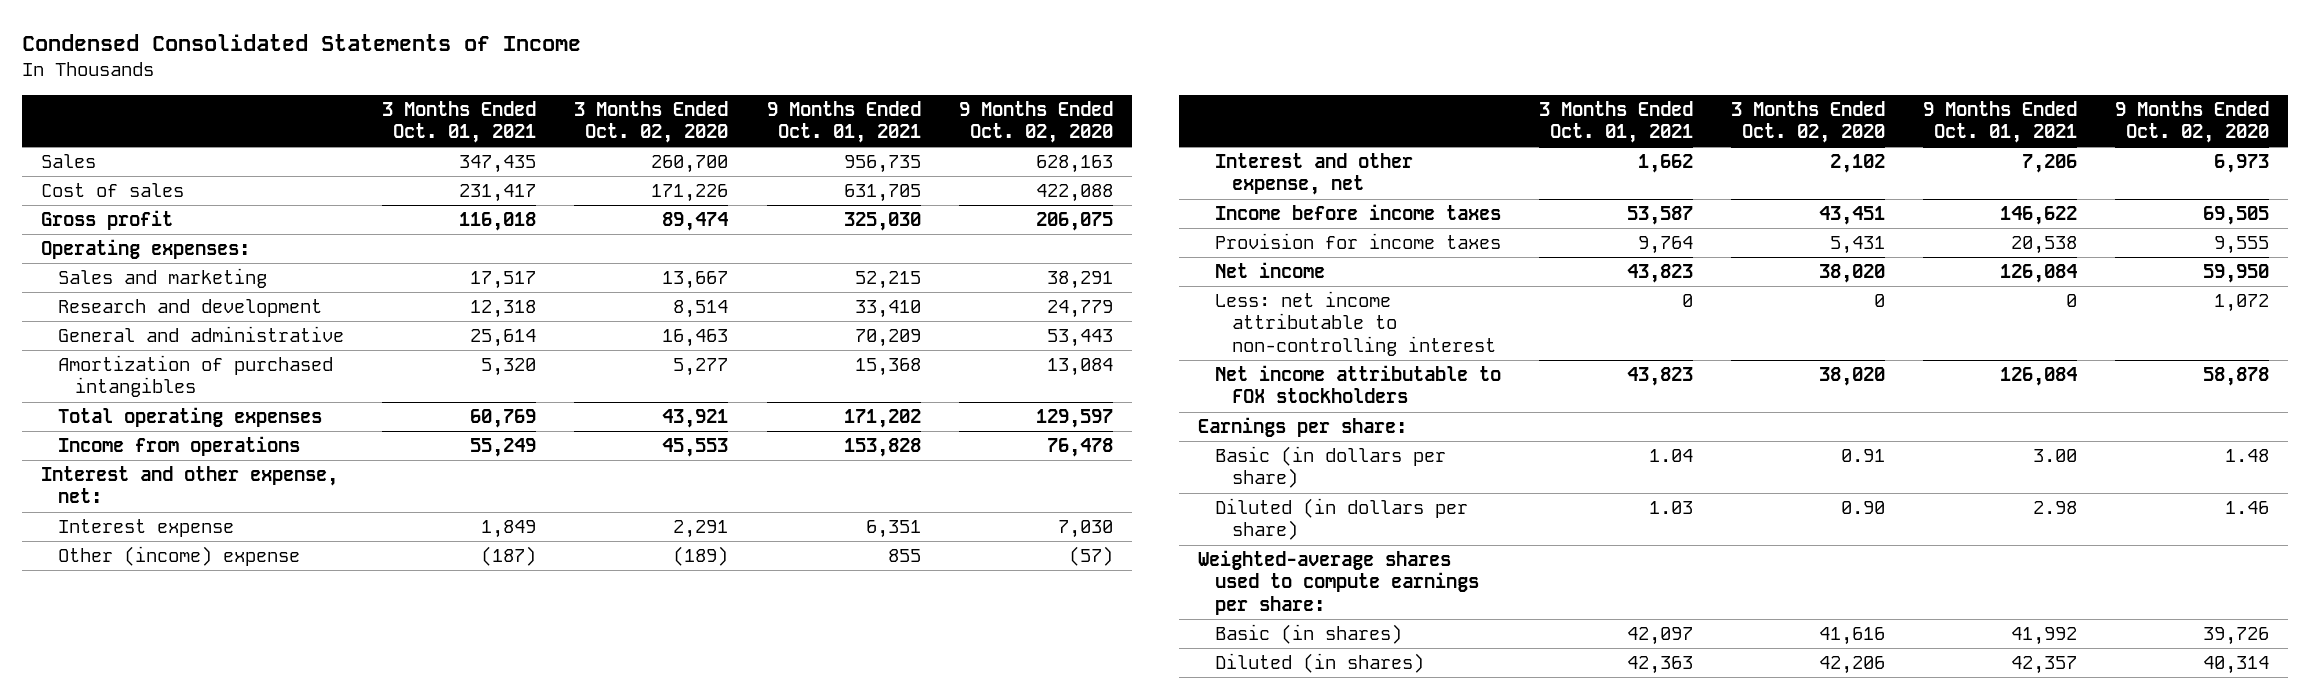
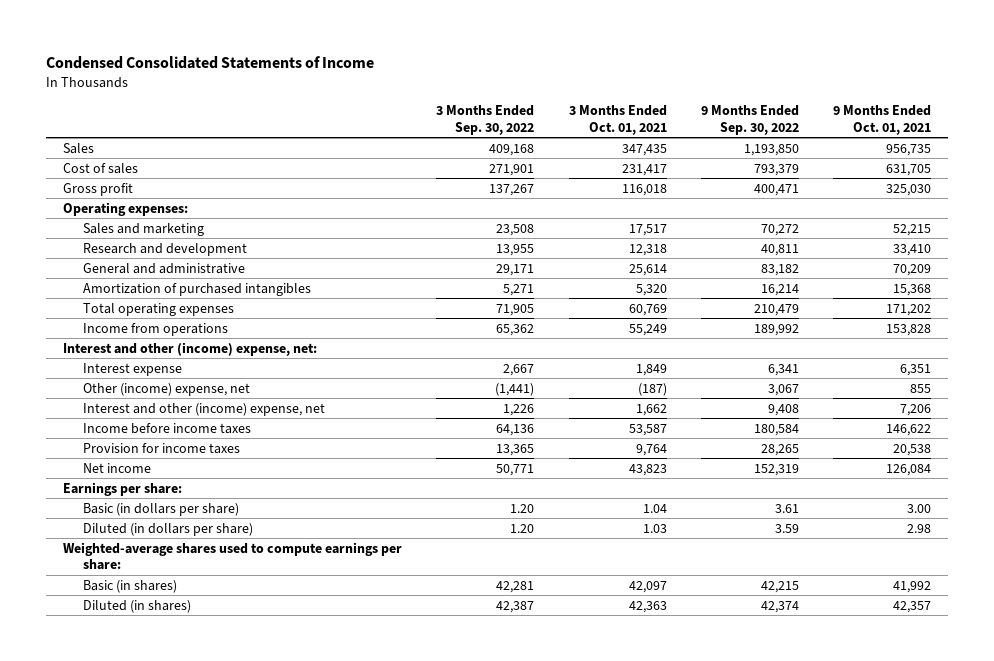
[574,100,729,144] 3 Months Ended Oct. 02, 2020 -> none
[958,100,1113,144] 9 Months Ended Oct. 02, 2020 -> none
none -> [436,105,535,135] 3 Months Ended Sep. 30, 2022
none -> [700,105,799,135] 9 Months Ended Sep. 30, 2022
[41,466,339,504] Interest and other expense, net: -> [63,341,318,356] Interest and other (income) expense, net:
[58,546,301,567] Other (income) expense -> [82,382,250,396] Other (income) expense, net
[1214,153,1413,196] Interest and other expense, net -> [82,402,325,416] Interest and other (income) expense, net
[1214,291,1496,356] Less: net income attributable to non-controlling interest -> none
[1214,365,1501,404] Net income attributable to FOX stockholders -> none

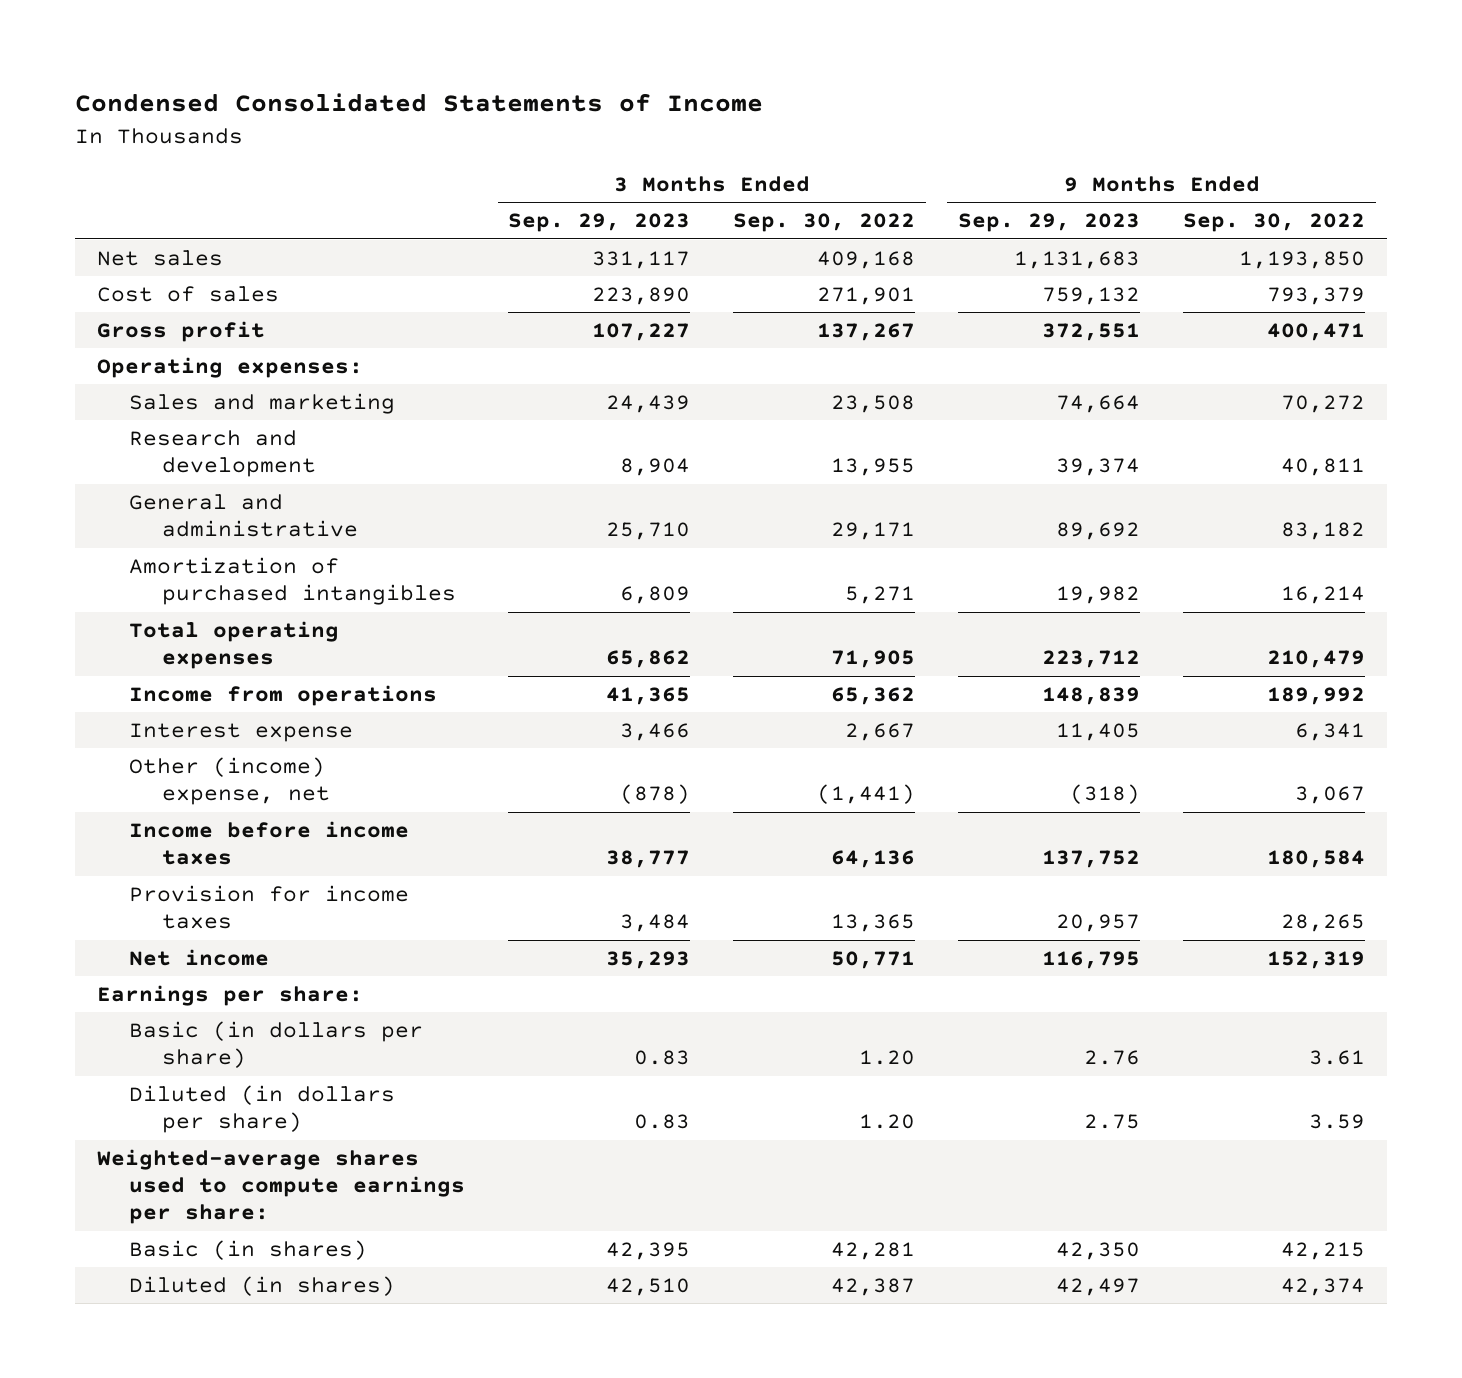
[568,105,667,135] 3 Months Ended Oct. 01, 2021 -> none
[832,105,931,135] 9 Months Ended Oct. 01, 2021 -> none
none -> [508,213,691,233] Sep. 29, 2023
none -> [958,213,1141,233] Sep. 29, 2023
[63,142,95,154] Sales -> [96,250,223,267] Net sales
[63,341,318,356] Interest and other (income) expense, net: -> none
[82,402,325,416] Interest and other (income) expense, net -> none

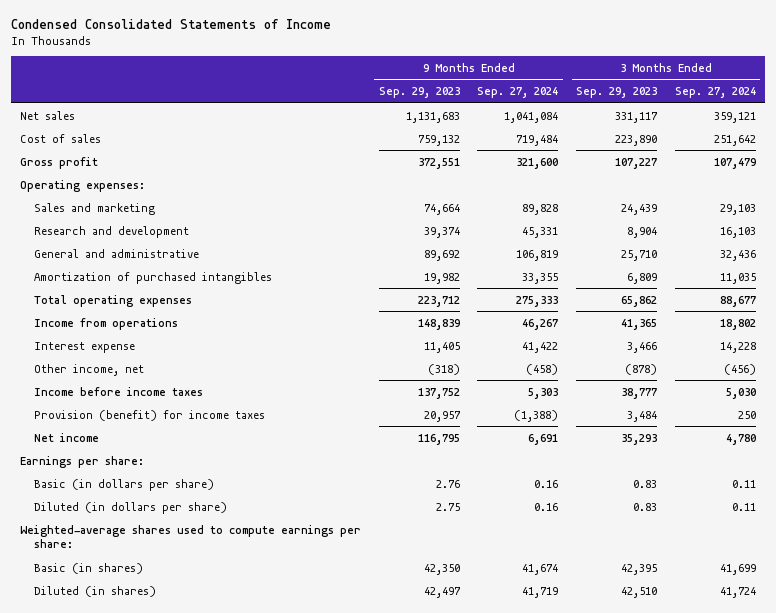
[733,213,916,233] Sep. 30, 2022 -> none
[1183,213,1366,233] Sep. 30, 2022 -> none
none -> [477,87,559,99] Sep. 27, 2024
none -> [674,87,756,99] Sep. 27, 2024
[129,757,330,806] Other (income) expense, net -> [34,363,145,376] Other income, net
[129,885,410,930] Provision for income taxes -> [34,409,266,421] Provision (benefit) for income taxes

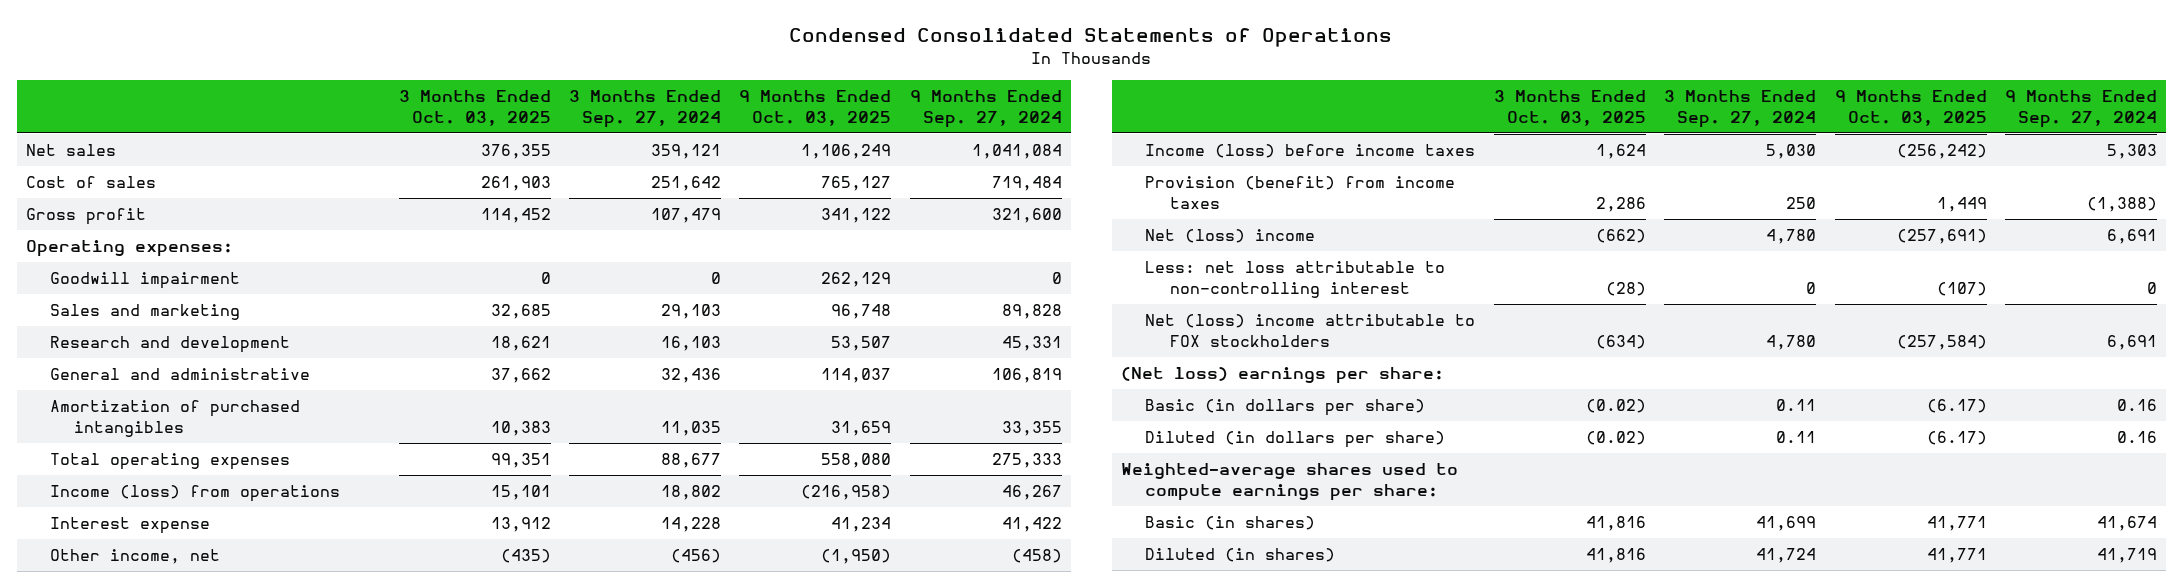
[11,19,332,30] Condensed Consolidated Statements of Income -> [789,27,1393,47] Condensed Consolidated Statements of Operations
[378,87,460,99] Sep. 29, 2023 -> none
[576,87,658,99] Sep. 29, 2023 -> none
none -> [398,90,551,126] 3 Months Ended Oct. 03, 2025
none -> [739,90,892,126] 9 Months Ended Oct. 03, 2025
none -> [50,272,241,290] Goodwill impairment
[34,317,179,330] Income from operations -> [50,485,341,503] Income (loss) from operations
[34,386,204,396] Income before income taxes -> [1145,144,1476,159] Income (loss) before income taxes
[34,409,266,421] Provision (benefit) for income taxes -> [1145,176,1456,209] Provision (benefit) from income taxes
[34,432,100,442] Net income -> [1145,229,1316,244] Net (loss) income
none -> [1145,261,1446,298] Less: net loss attributable to non-controlling interest
none -> [1145,314,1476,347] Net (loss) income attributable to FOX stockholders
[20,455,145,468] Earnings per share: -> [1120,367,1444,385] (Net loss) earnings per share:

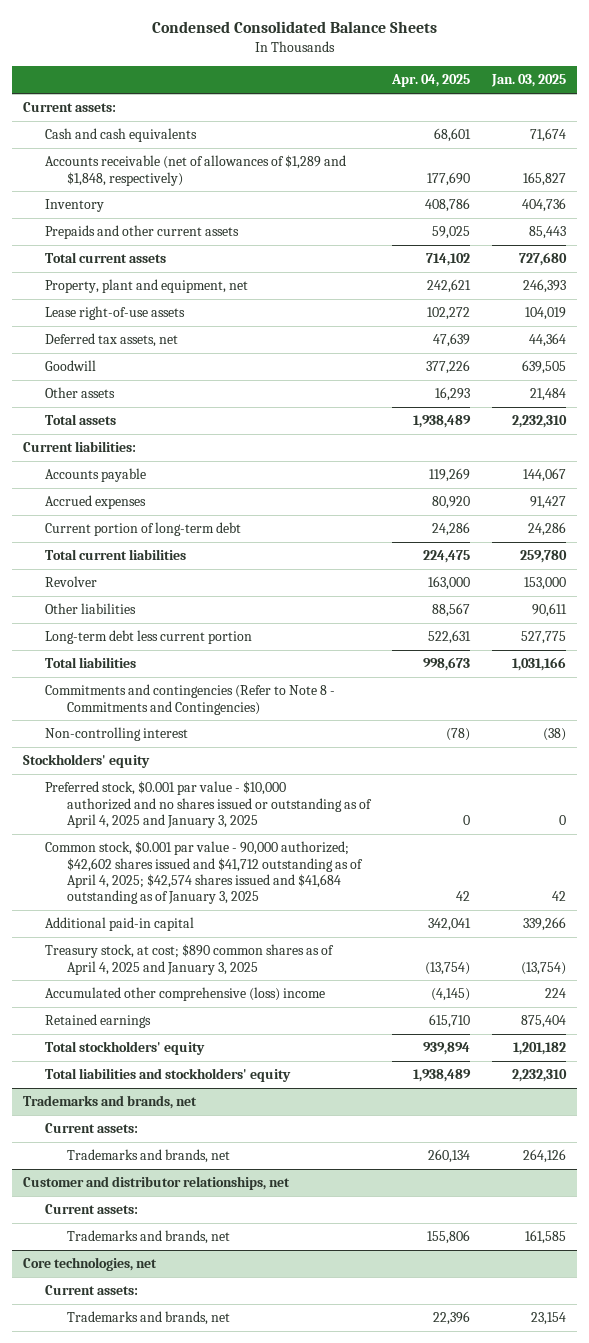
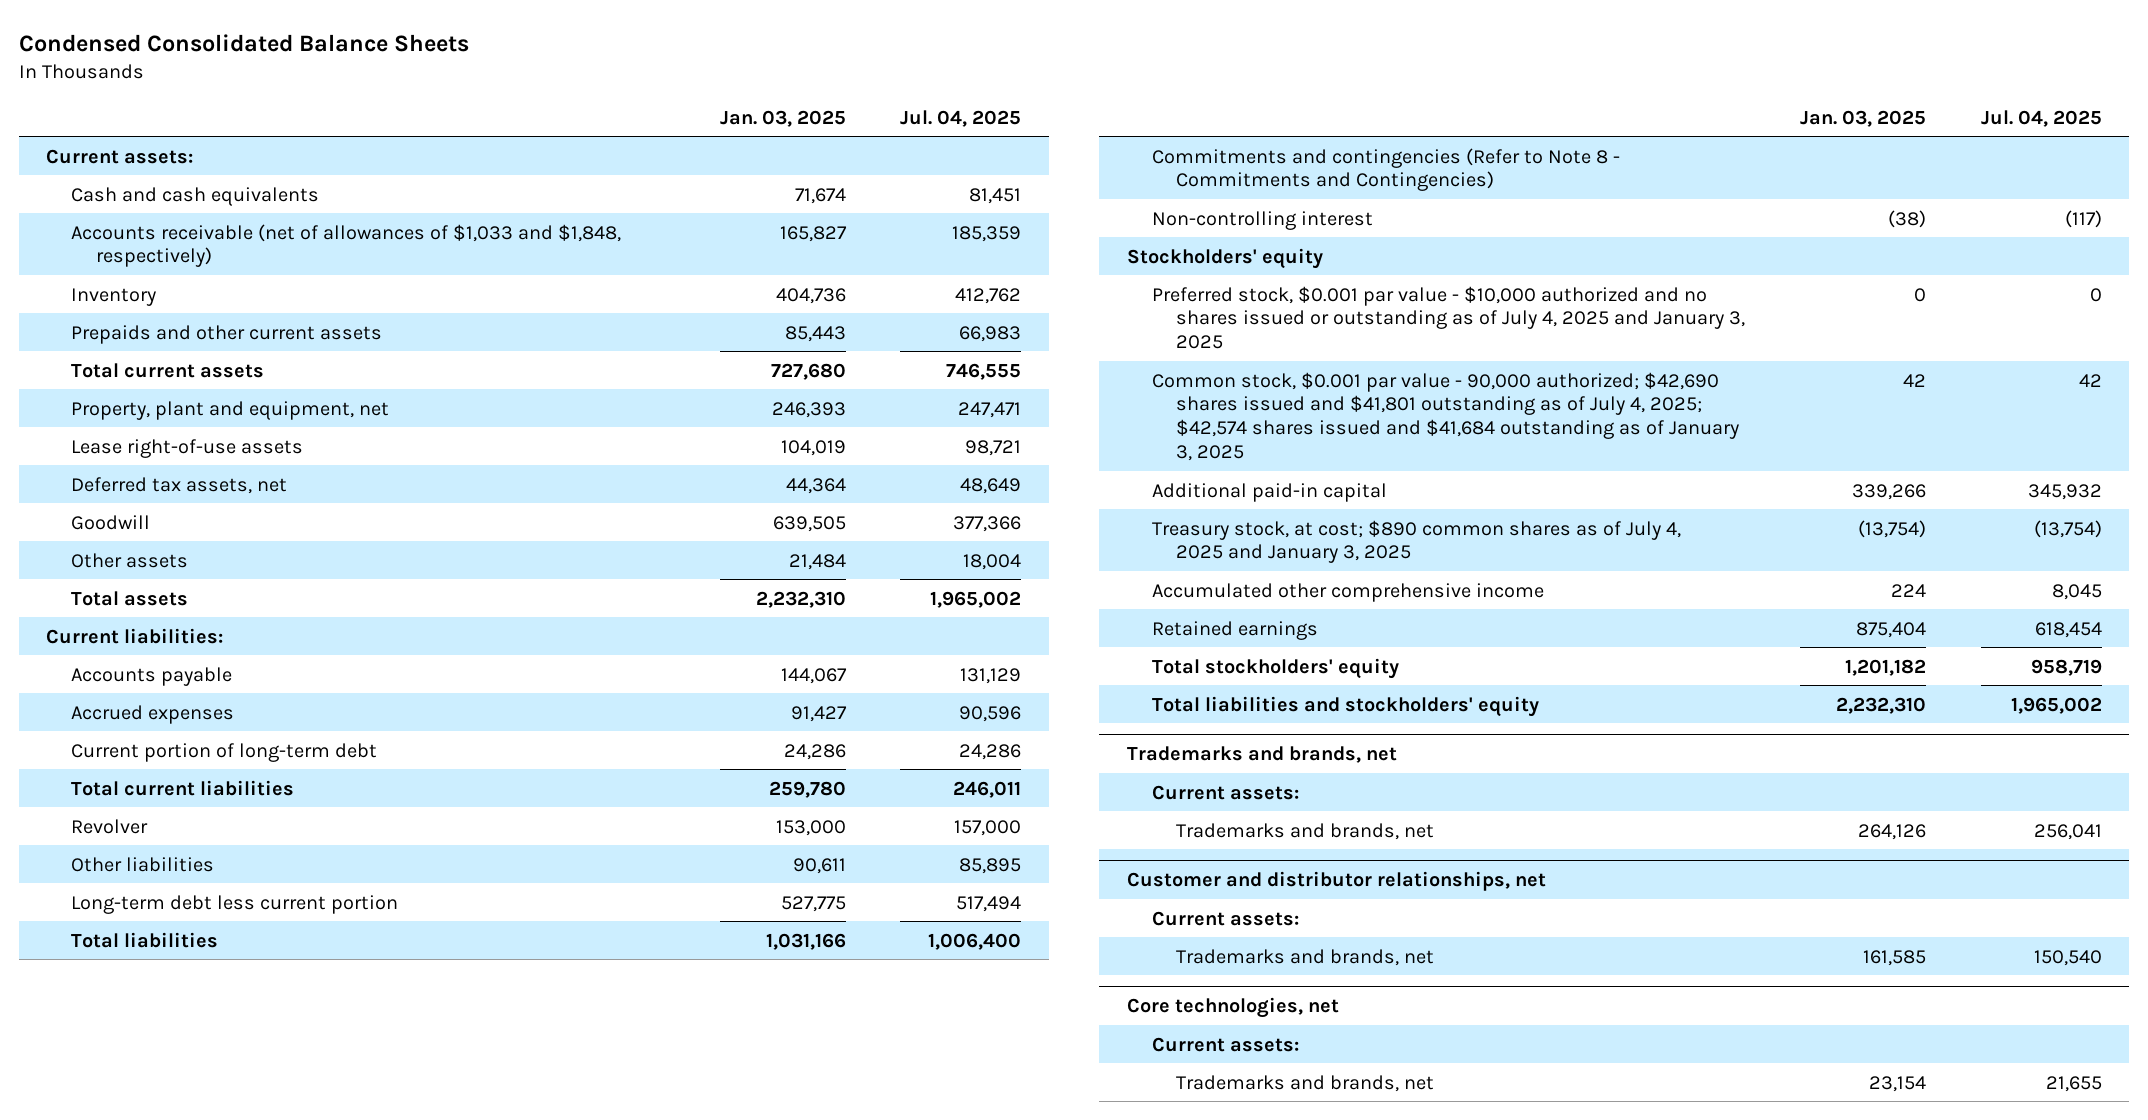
[390,74,470,88] Apr. 04, 2025 -> none
none -> [900,109,1022,127] Jul. 04, 2025
[44,155,346,186] Accounts receivable (net of allowances of $1,289 and $1,848, respectively) -> [71,223,622,268] Accounts receivable (net of allowances of $1,033 and $1,848, respectively)
[44,781,372,829] Preferred stock, $0.001 par value - $10,000 authorized and no shares issued or outstanding as of April 4, 2025 and January 3, 2025 -> [1151,285,1746,350] Preferred stock, $0.001 par value - $10,000 authorized and no shares issued or outstanding as of July 4, 2025 and January 3, 2025
[44,841,363,905] Common stock, $0.001 par value - 90,000 authorized; $42,602 shares issued and $41,712 outstanding as of April 4, 2025; $42,574 shares issued and $41,684 outstanding as of January 3, 2025 -> [1151,371,1740,462] Common stock, $0.001 par value - 90,000 authorized; $42,690 shares issued and $41,801 outstanding as of July 4, 2025; $42,574 shares issued and $41,684 outstanding as of January 3, 2025
[44,944,334,975] Treasury stock, at cost; $890 common shares as of April 4, 2025 and January 3, 2025 -> [1151,519,1681,564] Treasury stock, at cost; $890 common shares as of July 4, 2025 and January 3, 2025
[44,987,325,1002] Accumulated other comprehensive (loss) income -> [1151,582,1544,602] Accumulated other comprehensive income

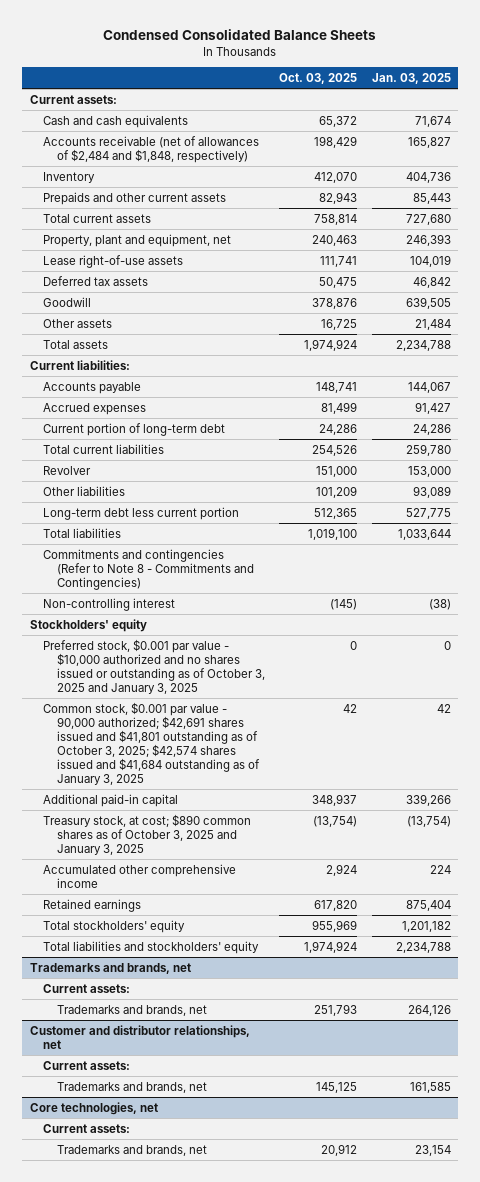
[900,109,1022,127] Jul. 04, 2025 -> none
none -> [279,73,358,85] Oct. 03, 2025
[71,223,622,268] Accounts receivable (net of allowances of $1,033 and $1,848, respectively) -> [43,135,260,163] Accounts receivable (net of allowances of $2,484 and $1,848, respectively)
[71,476,288,494] Deferred tax assets, net -> [43,275,149,286] Deferred tax assets
[785,477,846,494] 44,364 -> [412,276,451,288] 46,842
[755,590,846,608] 2,232,310 -> [395,339,451,351] 2,234,788
[792,857,846,874] 90,611 -> [412,485,451,498] 93,089
[765,932,846,950] 1,031,166 -> [397,528,451,540] 1,033,644
[1151,285,1746,350] Preferred stock, $0.001 par value - $10,000 authorized and no shares issued or outstanding as of July 4, 2025 and January 3, 2025 -> [43,638,265,694] Preferred stock, $0.001 par value - $10,000 authorized and no shares issued or outstanding as of October 3, 2025 and January 3, 2025
[1151,371,1740,462] Common stock, $0.001 par value - 90,000 authorized; $42,690 shares issued and $41,801 outstanding as of July 4, 2025; $42,574 shares issued and $41,684 outstanding as of January 3, 2025 -> [43,701,260,785] Common stock, $0.001 par value - 90,000 authorized; $42,691 shares issued and $41,801 outstanding as of October 3, 2025; $42,574 shares issued and $41,684 outstanding as of January 3, 2025
[1151,519,1681,564] Treasury stock, at cost; $890 common shares as of July 4, 2025 and January 3, 2025 -> [43,813,252,855] Treasury stock, at cost; $890 common shares as of October 3, 2025 and January 3, 2025
[1836,696,1927,714] 2,232,310 -> [395,941,451,953] 2,234,788

